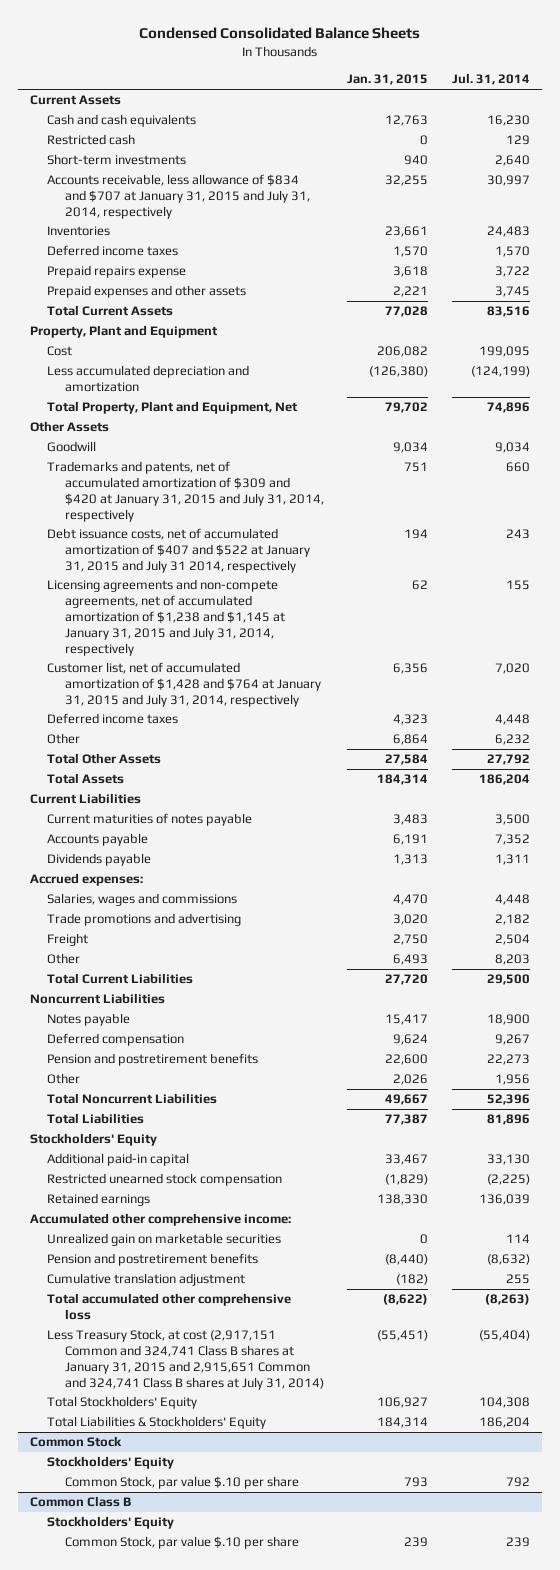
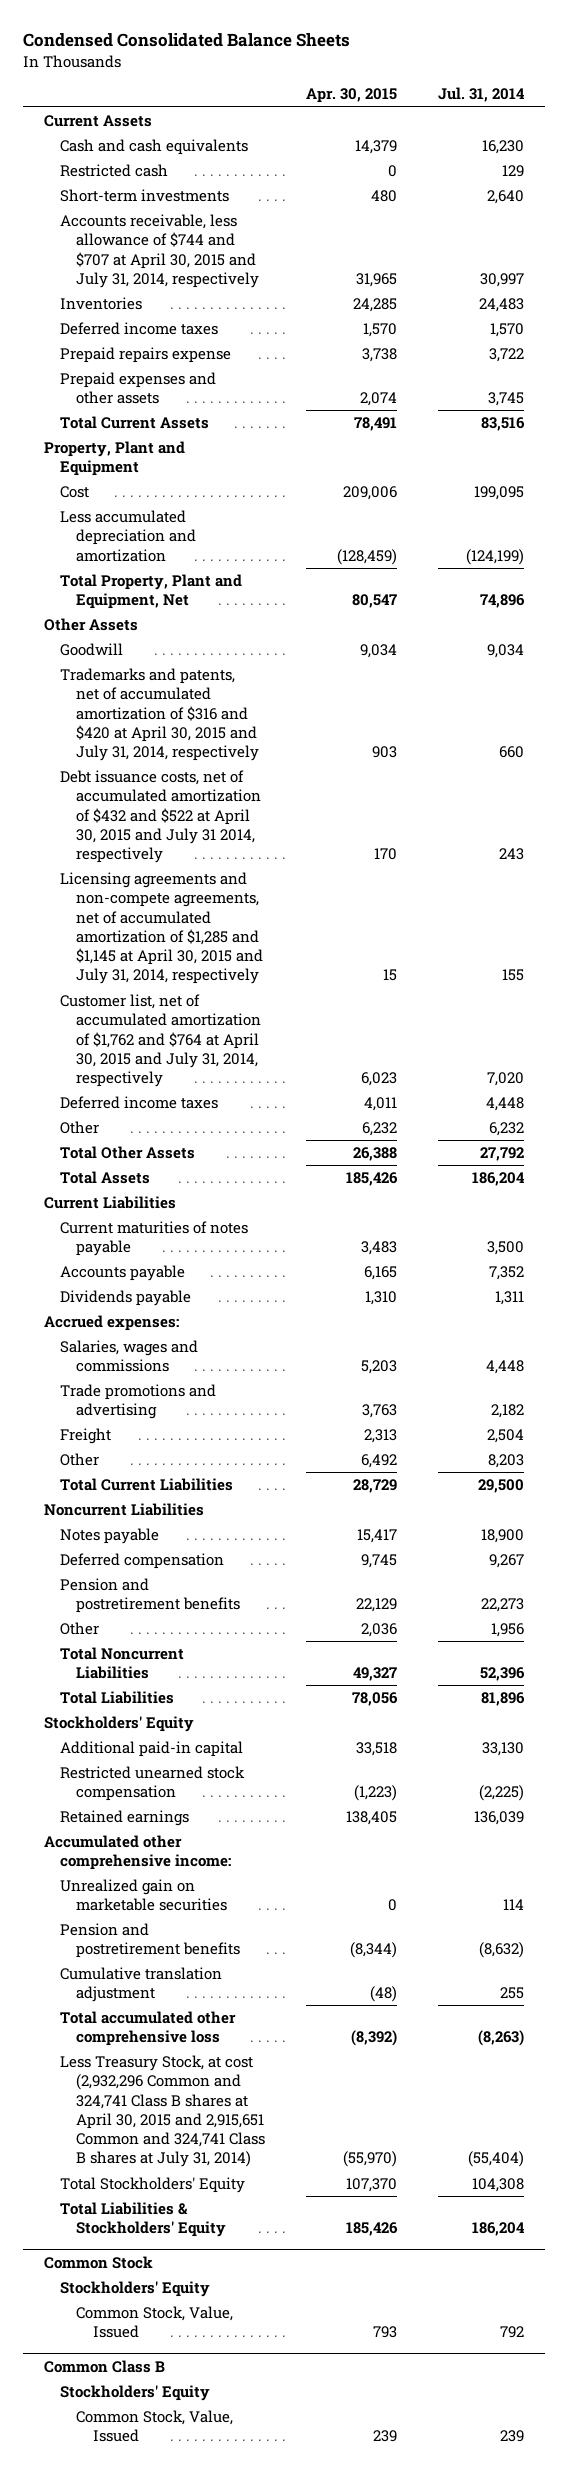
[347,74,429,86] Jan. 31, 2015 -> none
none -> [306,88,398,104] Apr. 30, 2015
[47,174,310,219] Accounts receivable, less allowance of $834 and $707 at January 31, 2015 and July 31, 2014, respectively -> [60,213,260,288] Accounts receivable, less allowance of $744 and $707 at April 30, 2015 and July 31, 2014, respectively
[47,461,324,522] Trademarks and patents, net of accumulated amortization of $309 and $420 at January 31, 2015 and July 31, 2014, respectively -> [60,667,260,762] Trademarks and patents, net of accumulated amortization of $316 and $420 at April 30, 2015 and July 31, 2014, respectively
[47,528,310,573] Debt issuance costs, net of accumulated amortization of $407 and $522 at January 31, 2015 and July 31 2014, respectively -> [60,769,262,864] Debt issuance costs, net of accumulated amortization of $432 and $522 at April 30, 2015 and July 31 2014, respectively
[47,579,285,656] Licensing agreements and non-compete agreements, net of accumulated amortization of $1,238 and $1,145 at January 31, 2015 and July 31, 2014, respectively -> [60,871,264,985] Licensing agreements and non-compete agreements, net of accumulated amortization of $1,285 and $1,145 at April 30, 2015 and July 31, 2014, respectively
[47,662,321,707] Customer list, net of accumulated amortization of $1,428 and $764 at January 31, 2015 and July 31, 2014, respectively -> [60,993,262,1088] Customer list, net of accumulated amortization of $1,762 and $764 at April 30, 2015 and July 31, 2014, respectively
[47,1329,324,1390] Less Treasury Stock, at cost (2,917,151 Common and 324,741 Class B shares at January 31, 2015 and 2,915,651 Common and 324,741 Class B shares at July 31, 2014) -> [60,2054,266,2168] Less Treasury Stock, at cost (2,932,296 Common and 324,741 Class B shares at April 30, 2015 and 2,915,651 Common and 324,741 Class B shares at July 31, 2014)
[64,1476,299,1490] Common Stock, par value $.10 per share -> [76,2305,234,2339] Common Stock, Value, Issued
[64,1536,299,1550] Common Stock, par value $.10 per share -> [76,2409,234,2443] Common Stock, Value, Issued

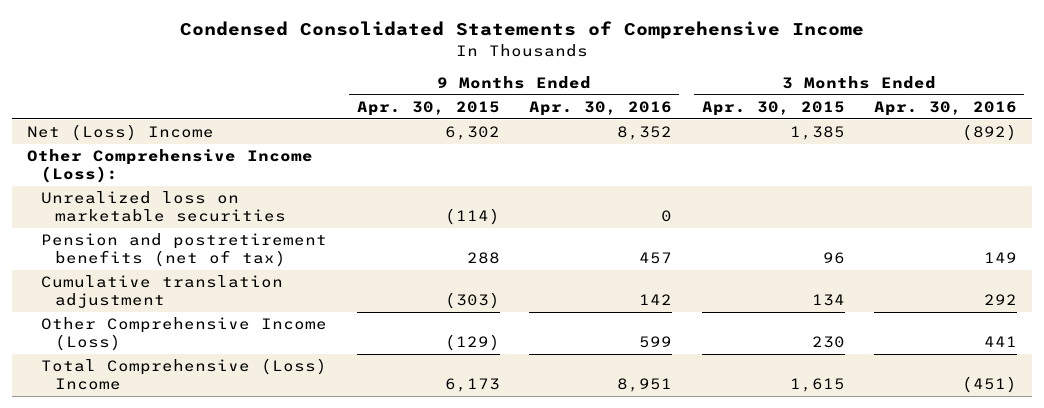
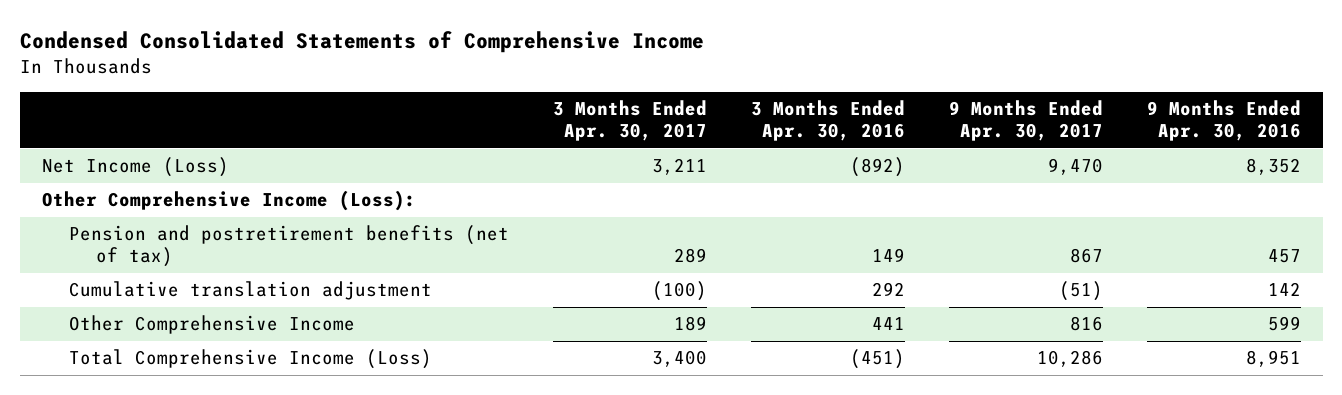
[356,100,500,116] Apr. 30, 2015 -> none
[701,100,845,116] Apr. 30, 2015 -> none
none -> [552,100,707,142] 3 Months Ended Apr. 30, 2017
none -> [948,100,1103,142] 9 Months Ended Apr. 30, 2017
[27,124,215,142] Net (Loss) Income -> [41,157,229,178] Net Income (Loss)
[41,191,287,222] Unrealized loss on marketable securities -> none
[41,317,328,351] Other Comprehensive Income (Loss) -> [68,315,355,335] Other Comprehensive Income
[41,358,328,390] Total Comprehensive (Loss) Income -> [68,349,432,370] Total Comprehensive Income (Loss)

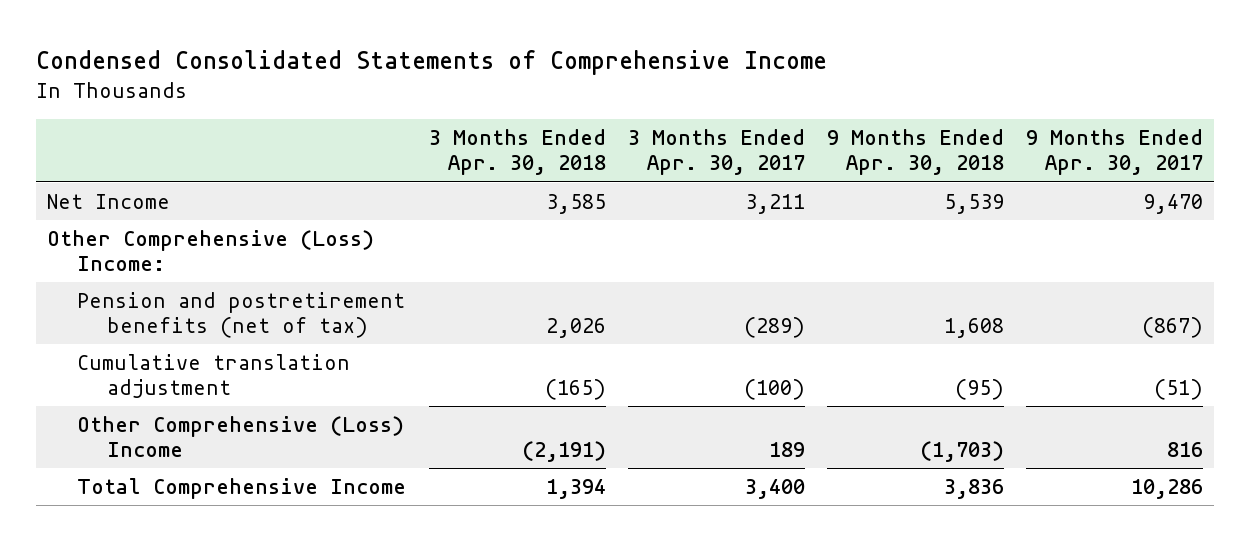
[750,100,905,142] 3 Months Ended Apr. 30, 2016 -> none
[1146,100,1301,142] 9 Months Ended Apr. 30, 2016 -> none
none -> [428,129,606,176] 3 Months Ended Apr. 30, 2018
none -> [826,129,1004,176] 9 Months Ended Apr. 30, 2018
[41,157,229,178] Net Income (Loss) -> [47,193,171,209] Net Income
[41,190,416,212] Other Comprehensive Income (Loss): -> [47,229,375,271] Other Comprehensive (Loss) Income:
[673,248,707,264] 289 -> [743,316,805,338] (289)
[1069,248,1103,264] 867 -> [1141,316,1203,338] (867)
[68,315,355,335] Other Comprehensive Income -> [77,415,405,457] Other Comprehensive (Loss) Income
[68,349,432,370] Total Comprehensive Income (Loss) -> [77,477,407,499] Total Comprehensive Income

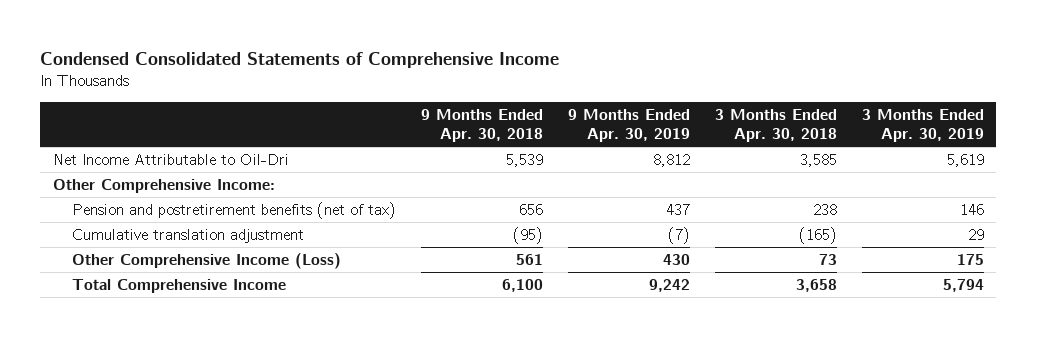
[627,129,805,176] 3 Months Ended Apr. 30, 2017 -> none
[1025,129,1203,176] 9 Months Ended Apr. 30, 2017 -> none
none -> [567,109,690,142] 9 Months Ended Apr. 30, 2019
none -> [861,109,984,142] 3 Months Ended Apr. 30, 2019
[47,193,171,209] Net Income -> [52,154,289,166] Net Income Attributable to Oil-Dri
[47,229,375,271] Other Comprehensive (Loss) Income: -> [52,179,275,194] Other Comprehensive Income:
[545,317,606,338] 2,026 -> [812,204,837,216] 238
[943,317,1004,338] 1,608 -> [518,204,543,216] 656
[77,415,405,457] Other Comprehensive (Loss) Income -> [71,253,341,270] Other Comprehensive Income (Loss)
[521,440,606,462] (2,191) -> [818,254,837,266] 73
[919,440,1004,462] (1,703) -> [515,254,543,266] 561
[545,478,606,499] 1,394 -> [795,279,837,293] 3,658
[943,478,1004,499] 3,836 -> [501,279,543,293] 6,100

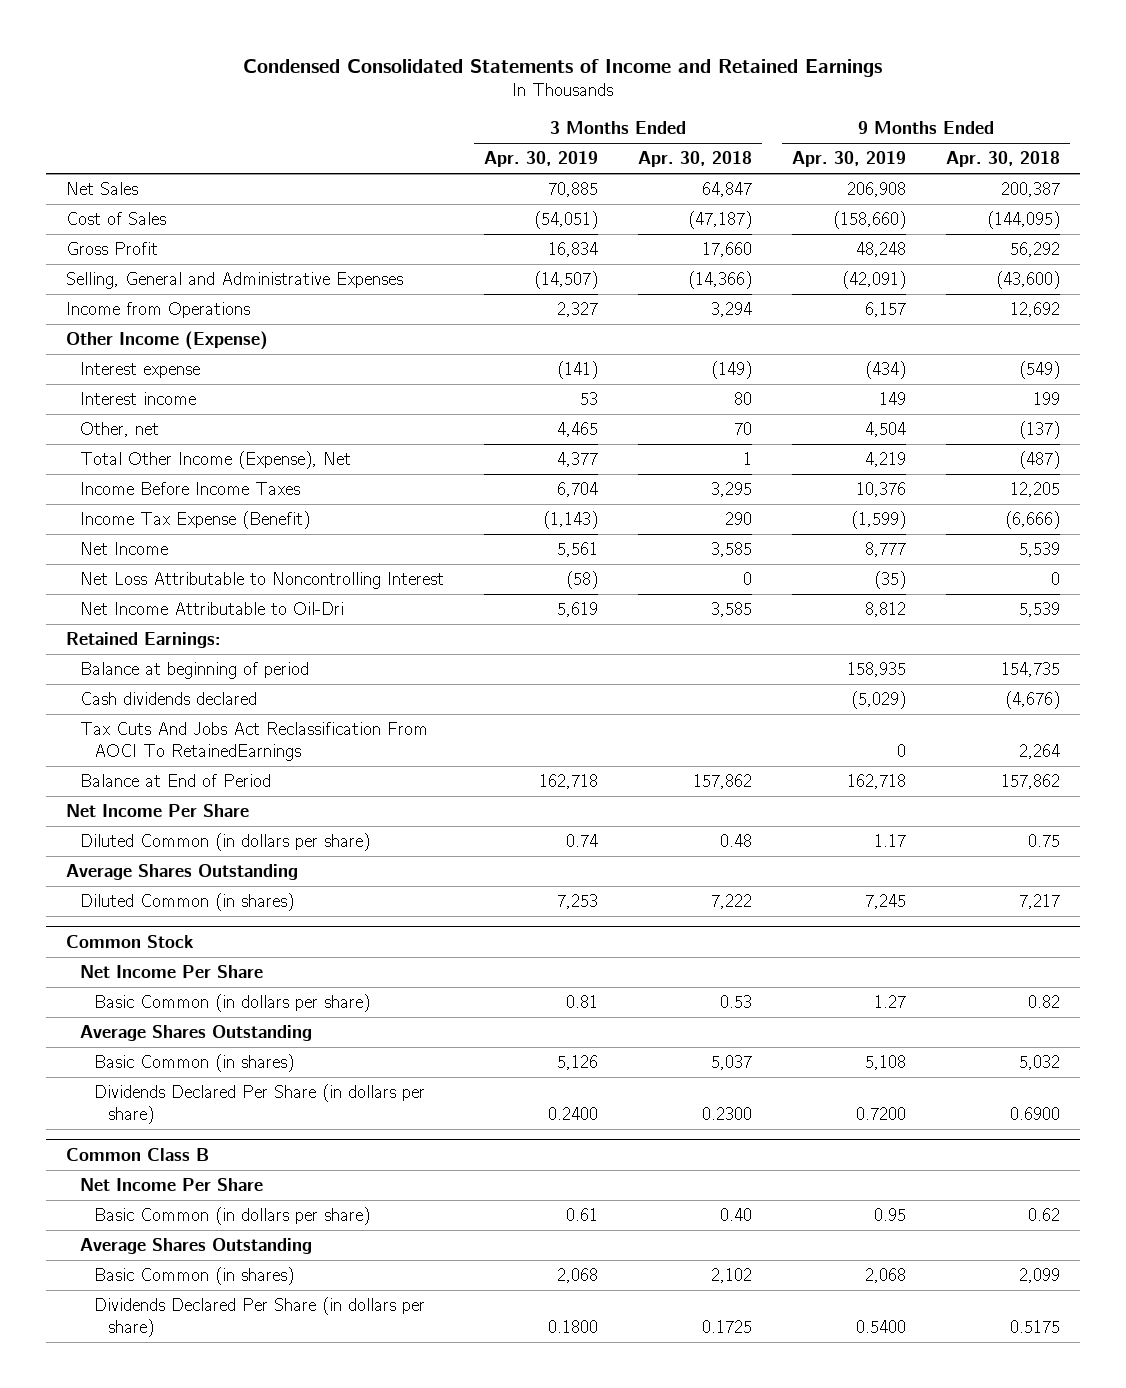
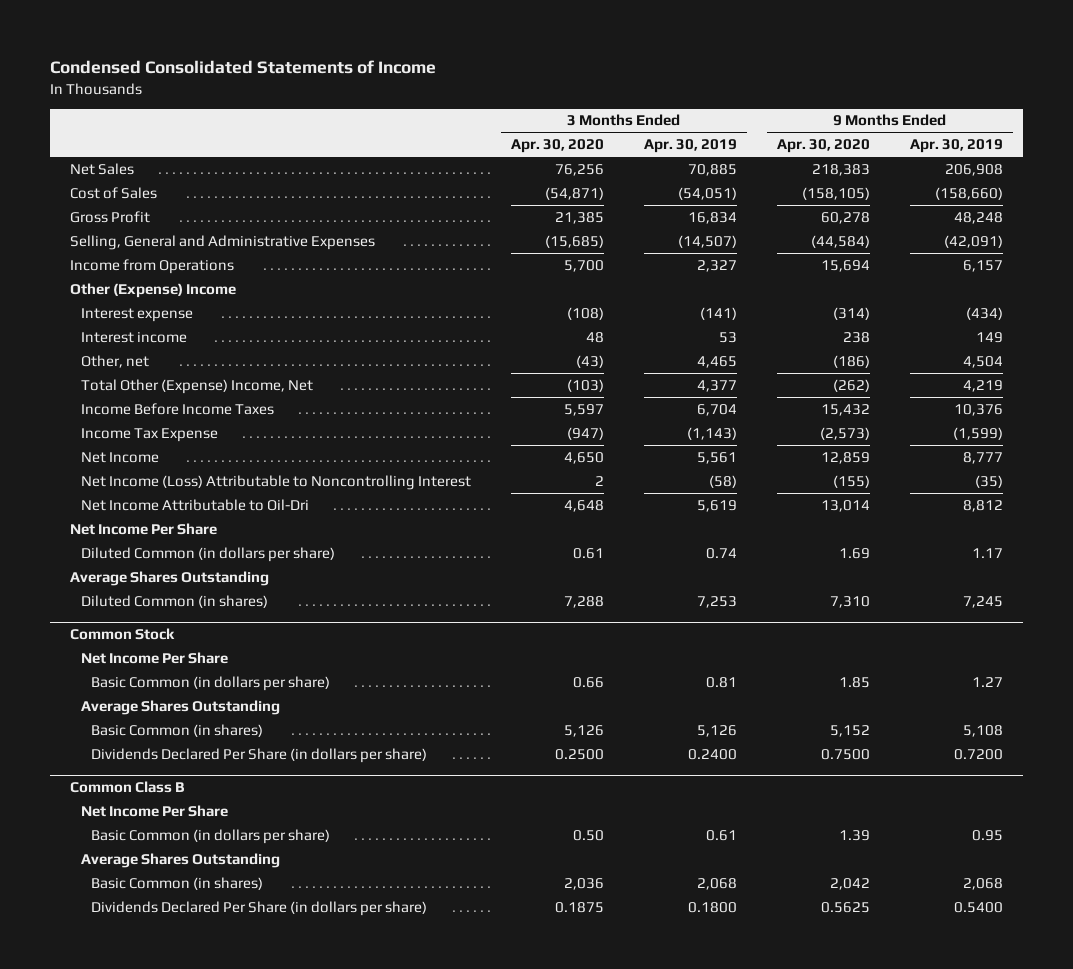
[243,58,883,77] Condensed Consolidated Statements of Income and Retained Earnings -> [50,60,437,75] Condensed Consolidated Statements of Income
[638,151,753,168] Apr. 30, 2018 -> none
[946,151,1061,168] Apr. 30, 2018 -> none
none -> [510,139,604,154] Apr. 30, 2020
none -> [776,139,870,154] Apr. 30, 2020
[65,330,268,350] Other Income (Expense) -> [70,282,237,298] Other (Expense) Income
[79,450,351,469] Total Other Income (Expense), Net -> [80,378,313,394] Total Other (Expense) Income, Net
[79,510,310,529] Income Tax Expense (Benefit) -> [80,427,218,442] Income Tax Expense
[79,571,444,589] Net Loss Attributable to Noncontrolling Interest -> [80,474,471,490] Net Income (Loss) Attributable to Noncontrolling Interest
[65,631,221,648] Retained Earnings: -> none
[79,661,309,679] Balance at beginning of period -> none
[79,691,257,705] Cash dividends declared -> none
[79,721,428,761] Tax Cuts And Jobs Act Reclassification From AOCI To RetainedEarnings -> none
[79,773,271,787] Balance at End of Period -> none

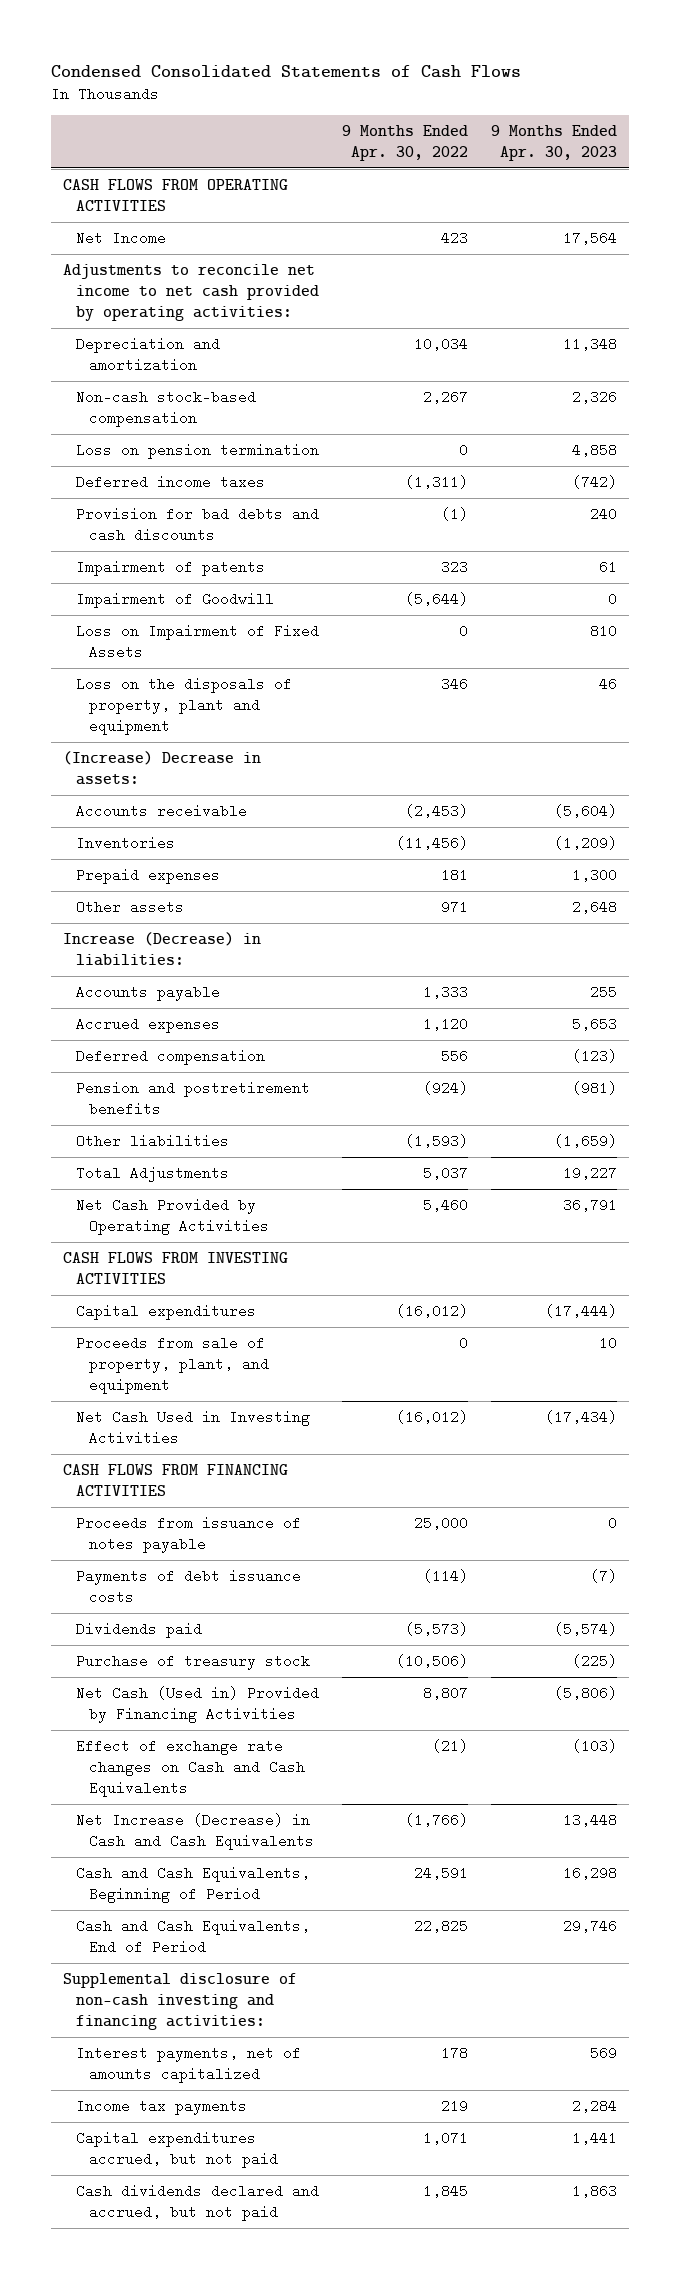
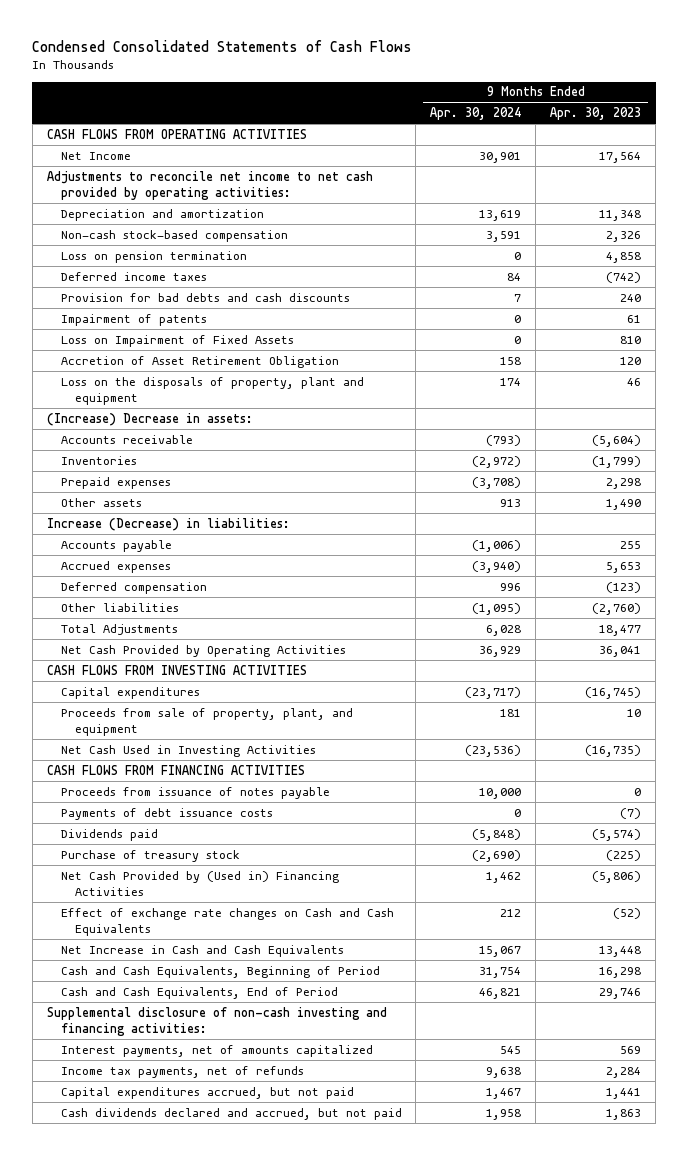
[341,124,468,161] 9 Months Ended Apr. 30, 2022 -> none
none -> [430,107,522,121] Apr. 30, 2024
[75,591,274,608] Impairment of Goodwill -> none
none -> [60,355,339,368] Accretion of Asset Retirement Obligation
[554,835,618,850] (1,209) -> [592,455,642,468] (1,799)
[572,867,618,882] 1,300 -> [606,477,642,489] 2,298
[572,899,618,914] 2,648 -> [606,498,642,510] 1,490
[75,1080,310,1117] Pension and postretirement benefits -> none
[554,1133,618,1148] (1,659) -> [592,602,642,615] (2,760)
[563,1165,618,1180] 19,227 -> [599,624,642,636] 18,477
[563,1197,618,1212] 36,791 -> [599,645,642,657] 36,041
[545,1303,618,1318] (17,444) -> [585,686,642,699] (16,745)
[545,1409,618,1424] (17,434) -> [585,744,642,757] (16,735)
[75,1685,319,1724] Net Cash (Used in) Provided by Financing Activities -> [60,870,339,897] Net Cash Provided by (Used in) Financing Activities
[572,1738,618,1753] (103) -> [613,907,642,919] (52)
[75,1812,314,1851] Net Increase (Decrease) in Cash and Cash Equivalents -> [60,944,344,957] Net Increase in Cash and Cash Equivalents
[75,2098,247,2115] Income tax payments -> [60,1065,304,1078] Income tax payments, net of refunds

